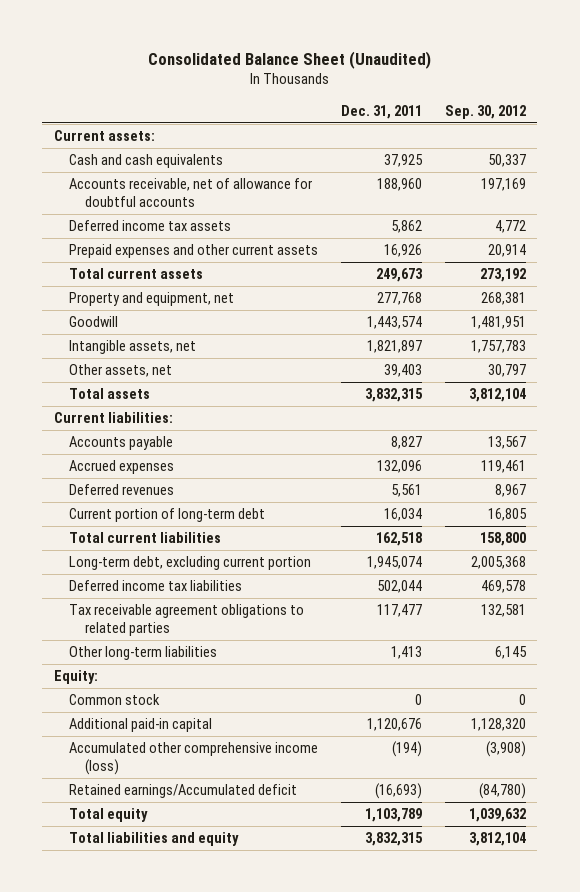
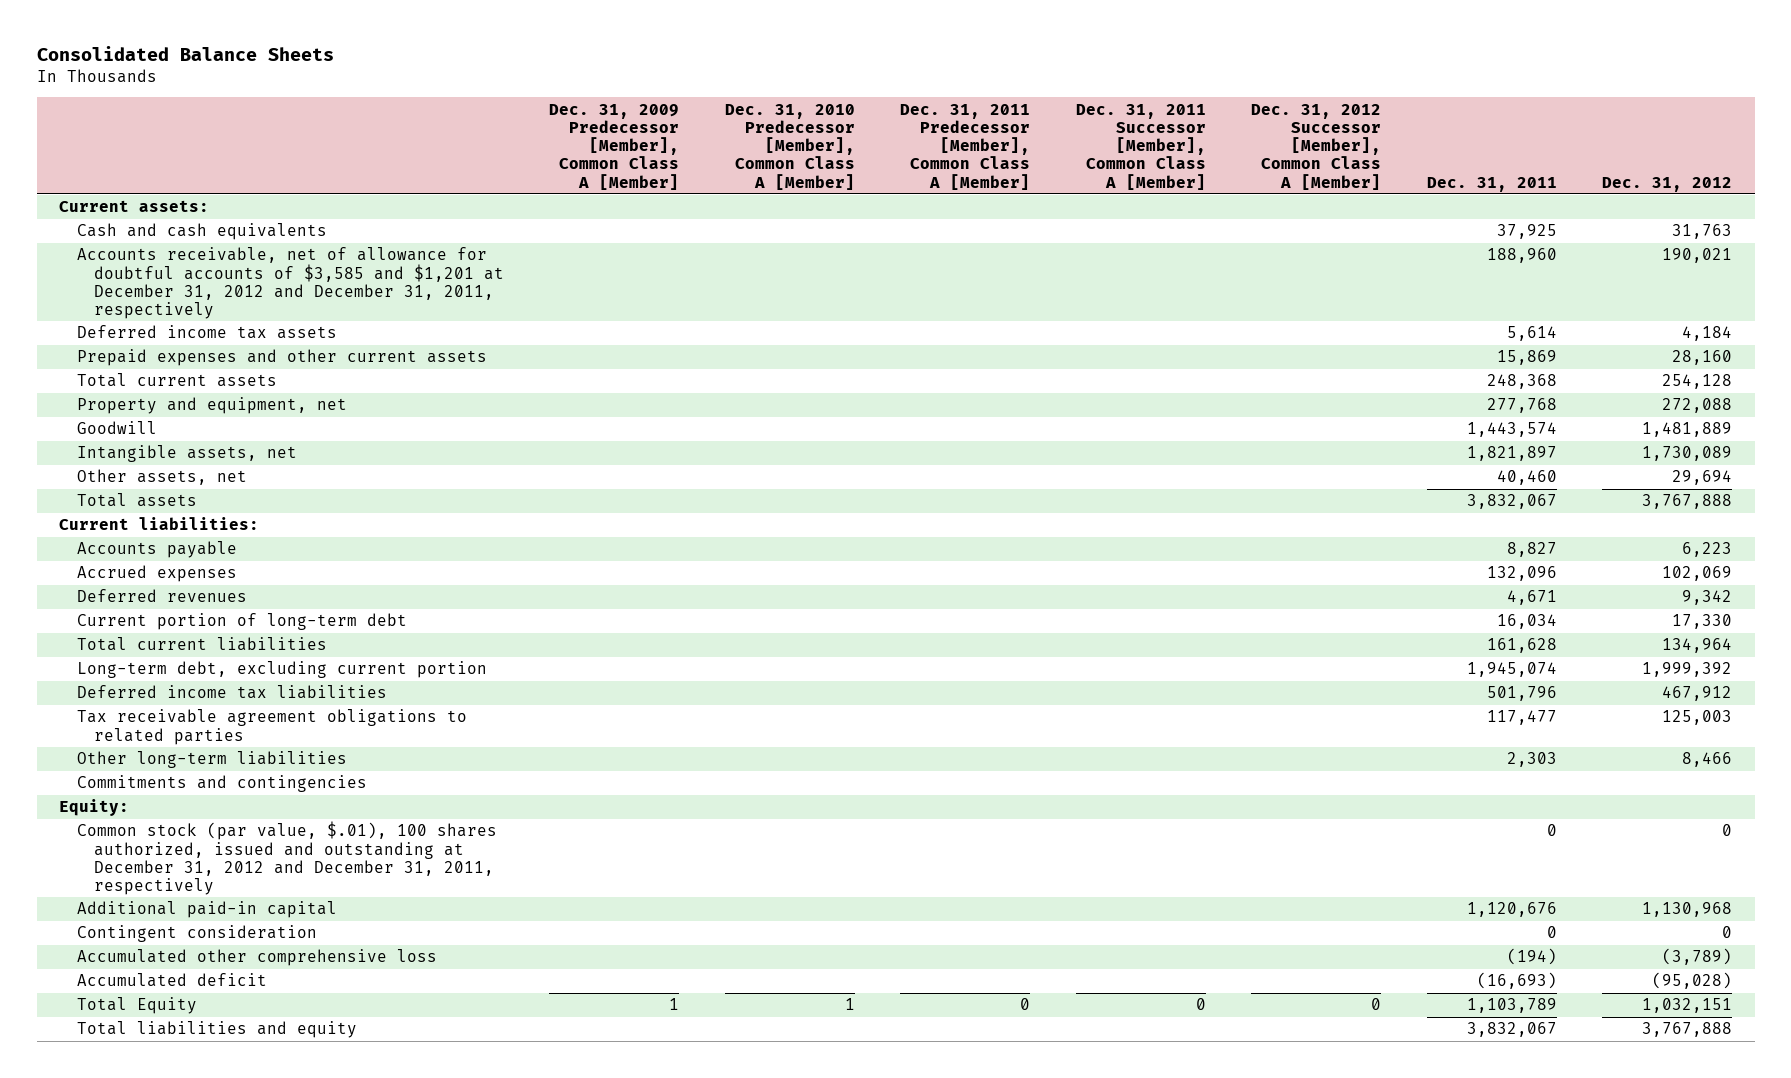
[147,50,431,69] Consolidated Balance Sheet (Unaudited) -> [36,45,334,61] Consolidated Balance Sheets
[445,104,527,119] Sep. 30, 2012 -> none
none -> [549,103,680,190] Dec. 31, 2009 Predecessor [Member], Common Class A [Member]
none -> [724,103,855,190] Dec. 31, 2010 Predecessor [Member], Common Class A [Member]
none -> [900,103,1031,190] Dec. 31, 2011 Predecessor [Member], Common Class A [Member]
none -> [1075,103,1206,190] Dec. 31, 2011 Successor [Member], Common Class A [Member]
none -> [1251,103,1382,190] Dec. 31, 2012 Successor [Member], Common Class A [Member]
none -> [1601,176,1732,192] Dec. 31, 2012
[69,178,313,208] Accounts receivable, net of allowance for doubtful accounts -> [76,247,505,319] Accounts receivable, net of allowance for doubtful accounts of $3,585 and $1,201 at December 31, 2012 and December 31, 2011, respectively
[391,220,423,234] 5,862 -> [1506,326,1557,342] 5,614
[384,244,423,258] 16,926 -> [1496,350,1557,366] 15,869
[376,268,424,283] 249,673 -> [1486,374,1557,390] 248,368
[384,364,423,378] 39,403 -> [1496,470,1557,486] 40,460
[365,388,424,403] 3,832,315 -> [1466,494,1557,510] 3,832,067
[391,484,423,498] 5,561 -> [1506,590,1557,606] 4,671
[376,532,423,547] 162,518 -> [1486,638,1557,654] 161,628
[377,580,423,594] 502,044 -> [1486,686,1557,702] 501,796
[391,646,423,660] 1,413 -> [1506,752,1557,768] 2,303
none -> [76,775,367,793] Commitments and contingencies
[69,694,161,706] Common stock -> [76,821,497,895] Common stock (par value, $.01), 100 shares authorized, issued and outstanding at December 31, 2012 and December 31, 2011, respectively
none -> [76,925,317,943] Contingent consideration
[69,742,319,776] Accumulated other comprehensive income (loss) -> [76,949,437,967] Accumulated other comprehensive loss
[69,784,298,799] Retained earnings/Accumulated deficit -> [76,973,267,988] Accumulated deficit
[69,808,149,823] Total equity -> [76,997,197,1015] Total Equity
[365,832,424,847] 3,832,315 -> [1466,1022,1557,1038] 3,832,067

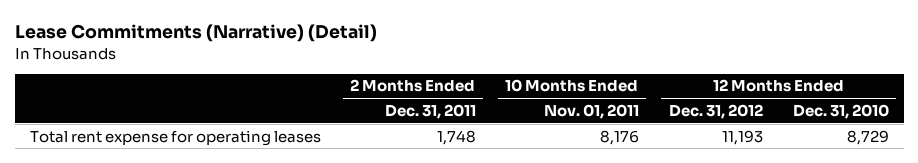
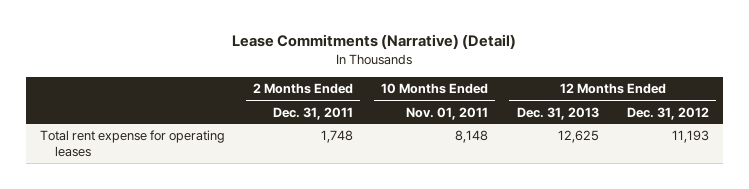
[792,103,889,119] Dec. 31, 2010 -> none
none -> [516,106,599,120] Dec. 31, 2013
[599,129,639,145] 8,176 -> [455,130,489,144] 8,148

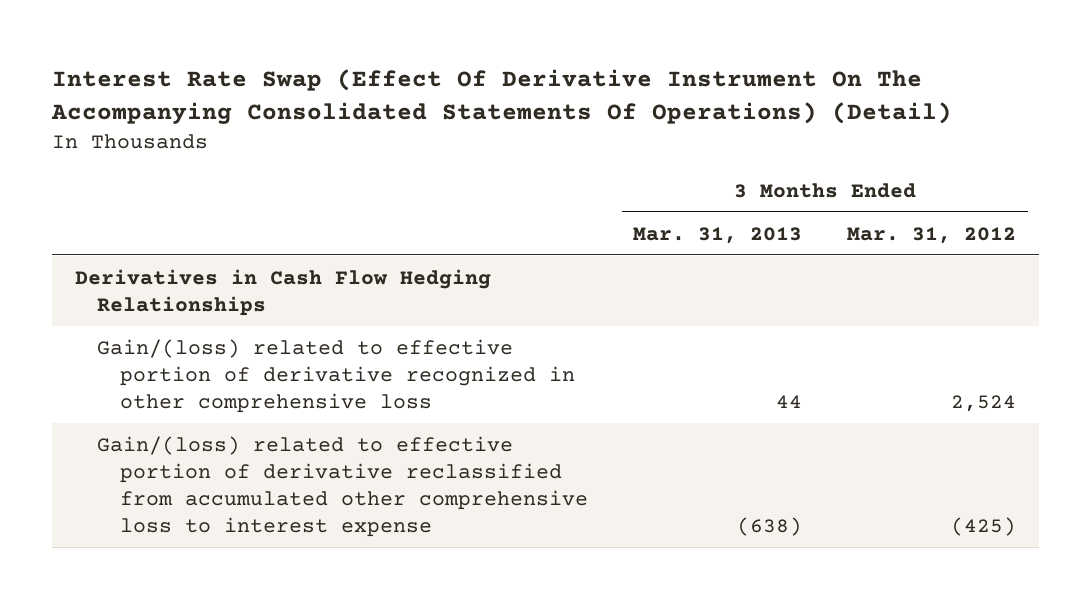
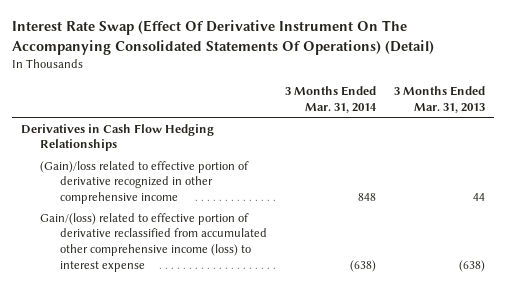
[847,226,1017,244] Mar. 31, 2012 -> none
none -> [285,86,378,113] 3 Months Ended Mar. 31, 2014
[97,338,575,413] Gain/(loss) related to effective portion of derivative recognized in other comprehensive loss -> [40,160,250,204] (Gain)/loss related to effective portion of derivative recognized in other comprehensive income
[97,435,588,537] Gain/(loss) related to effective portion of derivative reclassified from accumulated other comprehensive loss to interest expense -> [40,212,268,272] Gain/(loss) related to effective portion of derivative reclassified from accumulated other comprehensive income (loss) to interest expense

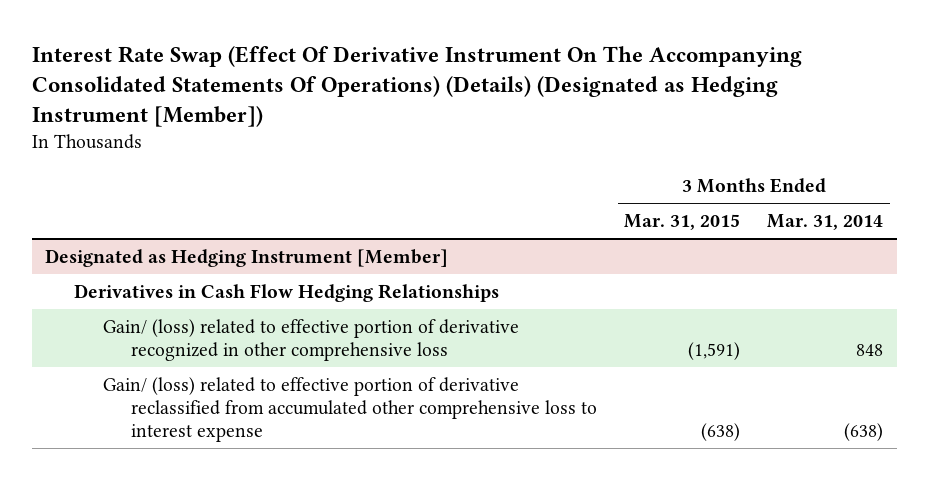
[11,20,434,55] Interest Rate Swap (Effect Of Derivative Instrument On The Accompanying Consolidated Statements Of Operations) (Detail) -> [31,45,802,128] Interest Rate Swap (Effect Of Derivative Instrument On The Accompanying Consolidated Statements Of Operations) (Details) (Designated as Hedging Instrument [Member])
[393,86,485,113] 3 Months Ended Mar. 31, 2013 -> none
none -> [624,214,741,231] Mar. 31, 2015
none -> [45,249,449,268] Designated as Hedging Instrument [Member]
[40,160,250,204] (Gain)/loss related to effective portion of derivative recognized in other comprehensive income -> [102,319,519,362] Gain/ (loss) related to effective portion of derivative recognized in other comprehensive loss
[40,212,268,272] Gain/(loss) related to effective portion of derivative reclassified from accumulated other comprehensive income (loss) to interest expense -> [102,377,598,443] Gain/ (loss) related to effective portion of derivative reclassified from accumulated other comprehensive loss to interest expense

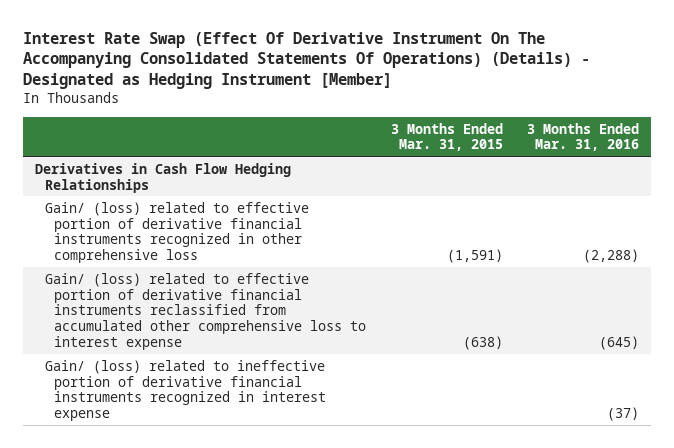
[31,45,802,128] Interest Rate Swap (Effect Of Derivative Instrument On The Accompanying Consolidated Statements Of Operations) (Details) (Designated as Hedging Instrument [Member]) -> [22,31,590,90] Interest Rate Swap (Effect Of Derivative Instrument On The Accompanying Consolidated Statements Of Operations) (Details) - Designated as Hedging Instrument [Member]
[767,214,884,231] Mar. 31, 2014 -> none
none -> [527,122,640,152] 3 Months Ended Mar. 31, 2016
[45,249,449,268] Designated as Hedging Instrument [Member] -> none
[102,319,519,362] Gain/ (loss) related to effective portion of derivative recognized in other comprehensive loss -> [44,201,309,264] Gain/ (loss) related to effective portion of derivative financial instruments recognized in other comprehensive loss
[102,377,598,443] Gain/ (loss) related to effective portion of derivative reclassified from accumulated other comprehensive loss to interest expense -> [44,272,367,351] Gain/ (loss) related to effective portion of derivative financial instruments reclassified from accumulated other comprehensive loss to interest expense
none -> [44,359,327,422] Gain/ (loss) related to ineffective portion of derivative financial instruments recognized in interest expense

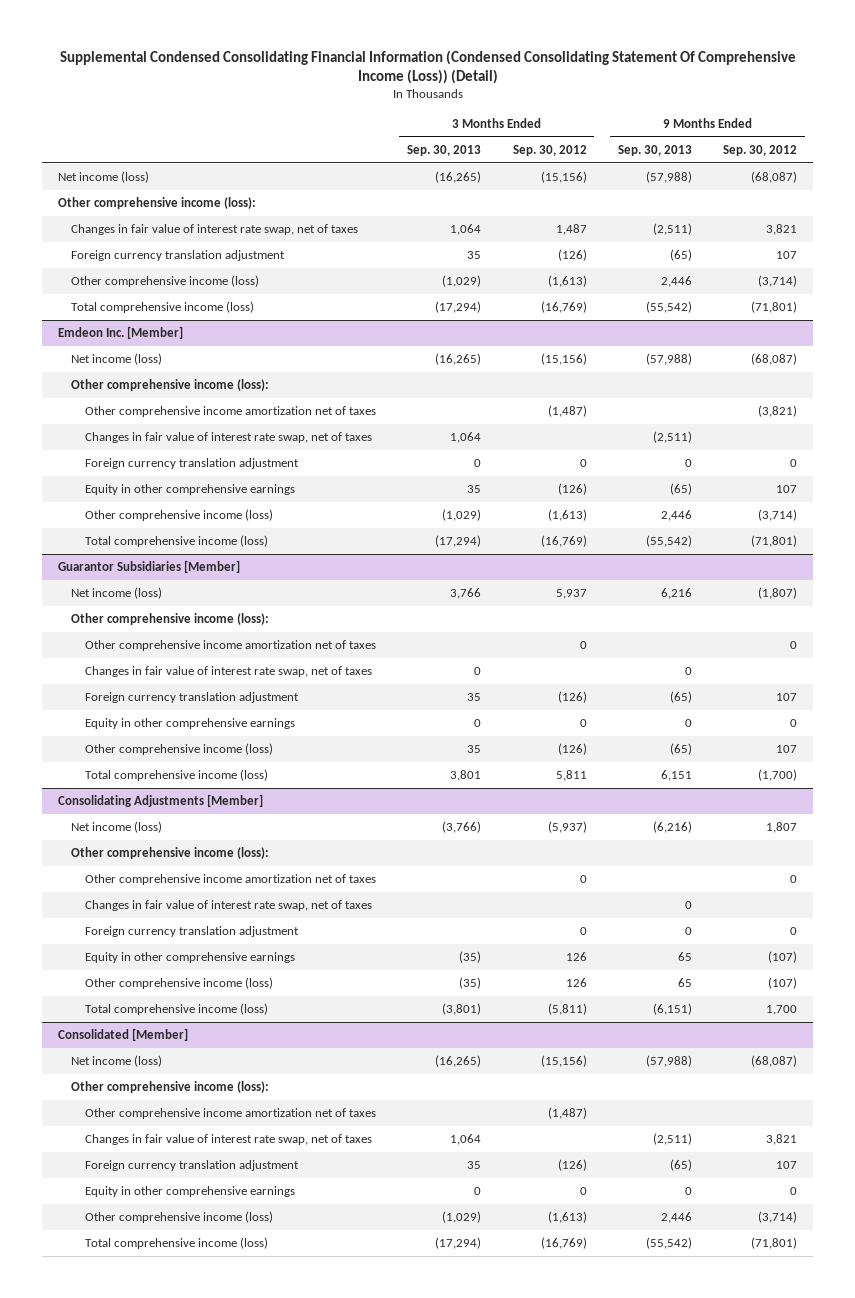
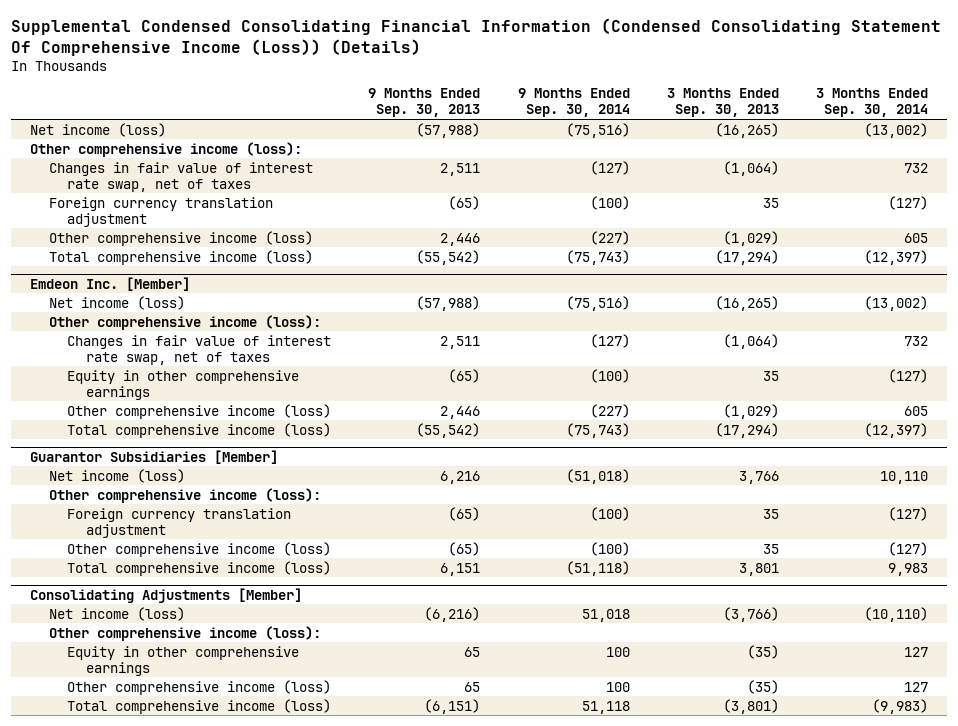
[59,49,796,85] Supplemental Condensed Consolidating Financial Information (Condensed Consolidating Statement Of Comprehensive Income (Loss)) (Detail) -> [11,17,942,56] Supplemental Condensed Consolidating Financial Information (Condensed Consolidating Statement Of Comprehensive Income (Loss)) (Details)
[512,144,587,156] Sep. 30, 2012 -> none
[723,144,798,156] Sep. 30, 2012 -> none
none -> [517,88,630,118] 9 Months Ended Sep. 30, 2014
none -> [816,88,929,118] 3 Months Ended Sep. 30, 2014
[450,223,482,235] 1,064 -> [722,160,779,176] (1,064)
[652,222,692,235] (2,511) -> [440,162,481,176] 2,511
[84,405,376,417] Other comprehensive income amortization net of taxes -> none
[84,457,299,469] Foreign currency translation adjustment -> none
[450,431,482,443] 1,064 -> [722,333,779,349] (1,064)
[652,430,692,443] (2,511) -> [440,335,481,349] 2,511
[84,639,376,651] Other comprehensive income amortization net of taxes -> none
[84,665,372,677] Changes in fair value of interest rate swap, net of taxes -> none
[84,717,295,729] Equity in other comprehensive earnings -> none
[84,873,376,885] Other comprehensive income amortization net of taxes -> none
[84,899,372,911] Changes in fair value of interest rate swap, net of taxes -> none
[84,925,299,937] Foreign currency translation adjustment -> none
[57,1027,188,1041] Consolidated [Member] -> none
[71,1054,163,1067] Net income (loss) -> none
[71,1080,270,1093] Other comprehensive income (loss): -> none
[84,1107,376,1119] Other comprehensive income amortization net of taxes -> none
[84,1133,372,1145] Changes in fair value of interest rate swap, net of taxes -> none
[84,1159,299,1171] Foreign currency translation adjustment -> none
[84,1185,295,1197] Equity in other comprehensive earnings -> none
[84,1210,273,1223] Other comprehensive income (loss) -> none
[84,1236,268,1249] Total comprehensive income (loss) -> none

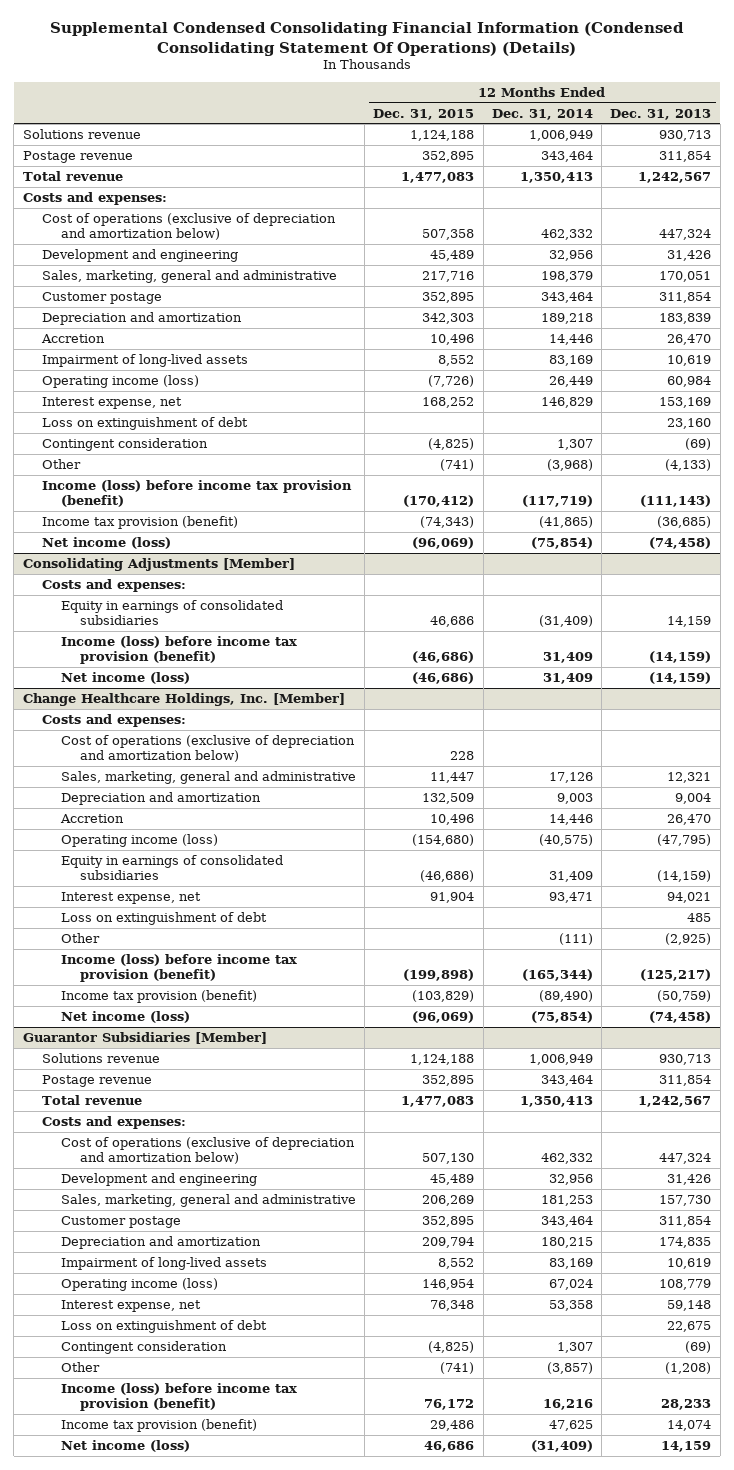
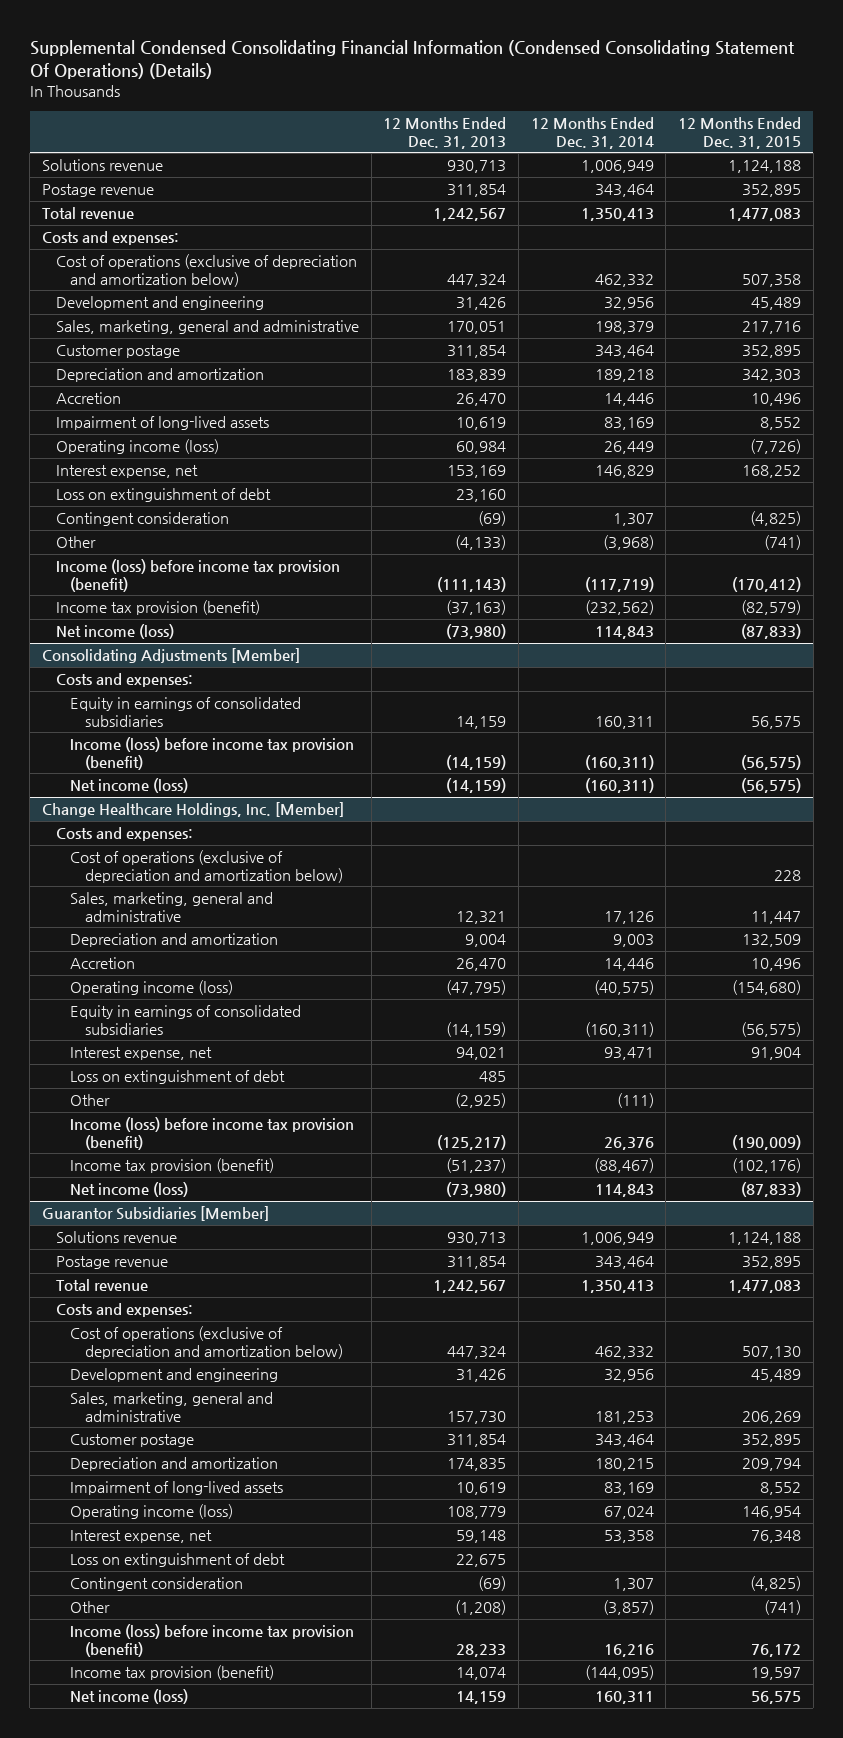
[420,515,475,528] (74,343) -> [740,600,801,616] (82,579)
[538,515,593,528] (41,865) -> [584,600,654,616] (232,562)
[657,515,712,528] (36,685) -> [446,600,507,616] (37,163)
[412,536,475,549] (96,069) -> [740,624,801,640] (87,833)
[530,536,593,549] (75,854) -> [594,626,654,640] 114,843
[649,536,712,549] (74,458) -> [446,624,507,640] (73,980)
[430,616,475,628] 46,686 -> [750,715,801,729] 56,575
[538,615,593,628] (31,409) -> [594,715,654,729] 160,311
[412,651,475,664] (46,686) -> [740,754,801,770] (56,575)
[542,652,593,664] 31,409 -> [584,754,654,770] (160,311)
[412,671,475,684] (46,686) -> [740,778,801,794] (56,575)
[542,672,593,684] 31,409 -> [584,778,654,794] (160,311)
[420,870,475,883] (46,686) -> [740,1021,801,1037] (56,575)
[548,871,593,883] 31,409 -> [584,1021,654,1037] (160,311)
[403,969,475,982] (199,898) -> [731,1134,801,1150] (190,009)
[521,969,593,982] (165,344) -> [603,1136,654,1150] 26,376
[412,989,475,1002] (103,829) -> [731,1158,801,1174] (102,176)
[538,989,593,1002] (89,490) -> [593,1158,654,1174] (88,467)
[657,989,712,1002] (50,759) -> [446,1158,507,1174] (51,237)
[412,1010,475,1023] (96,069) -> [740,1182,801,1198] (87,833)
[530,1010,593,1023] (75,854) -> [594,1184,654,1198] 114,843
[649,1010,712,1023] (74,458) -> [446,1182,507,1198] (73,980)
[430,1419,475,1431] 29,486 -> [750,1667,801,1681] 19,597
[548,1419,593,1431] 47,625 -> [584,1665,654,1681] (144,095)
[424,1440,475,1452] 46,686 -> [750,1691,801,1705] 56,575
[530,1439,593,1452] (31,409) -> [594,1691,654,1705] 160,311

